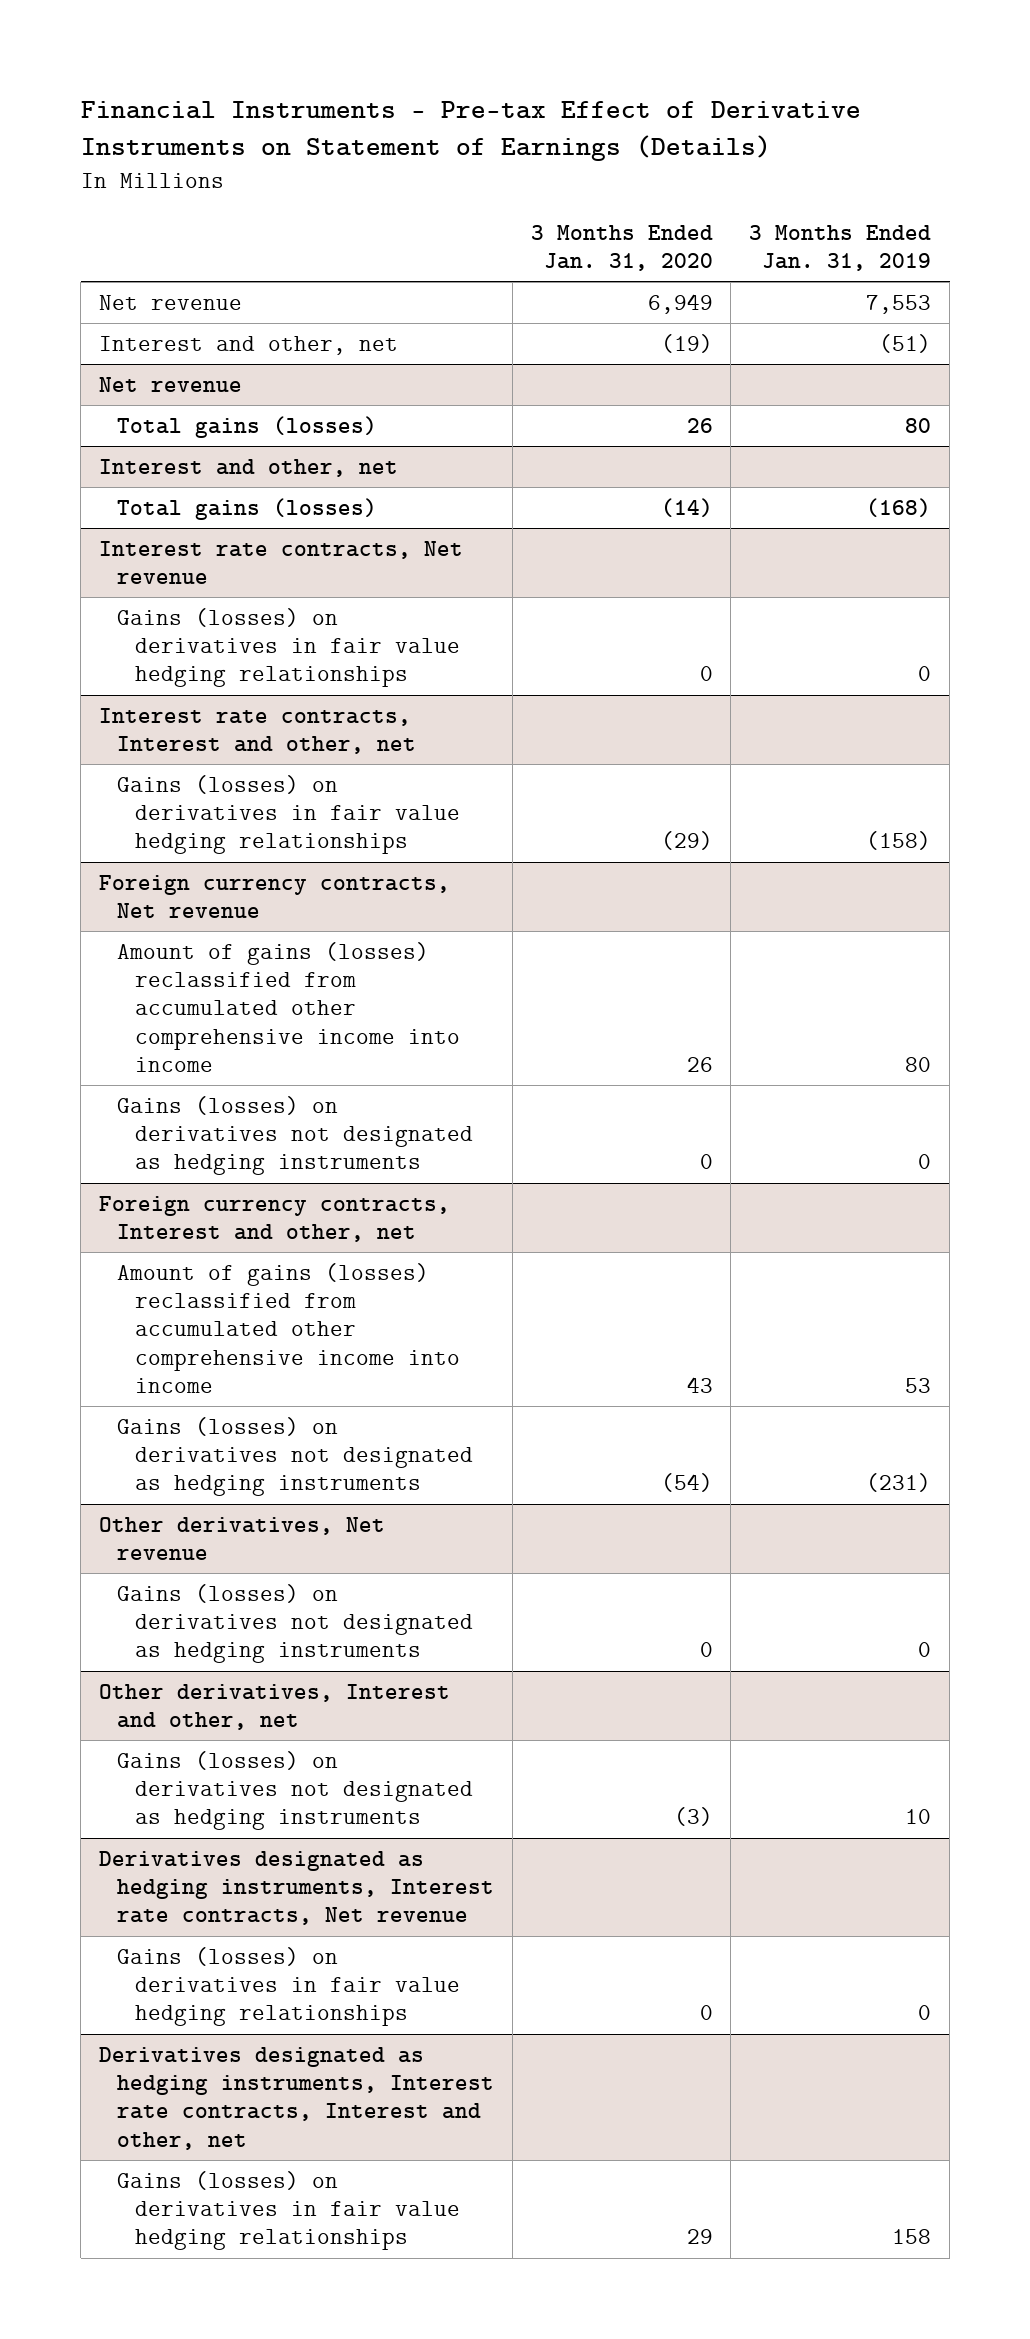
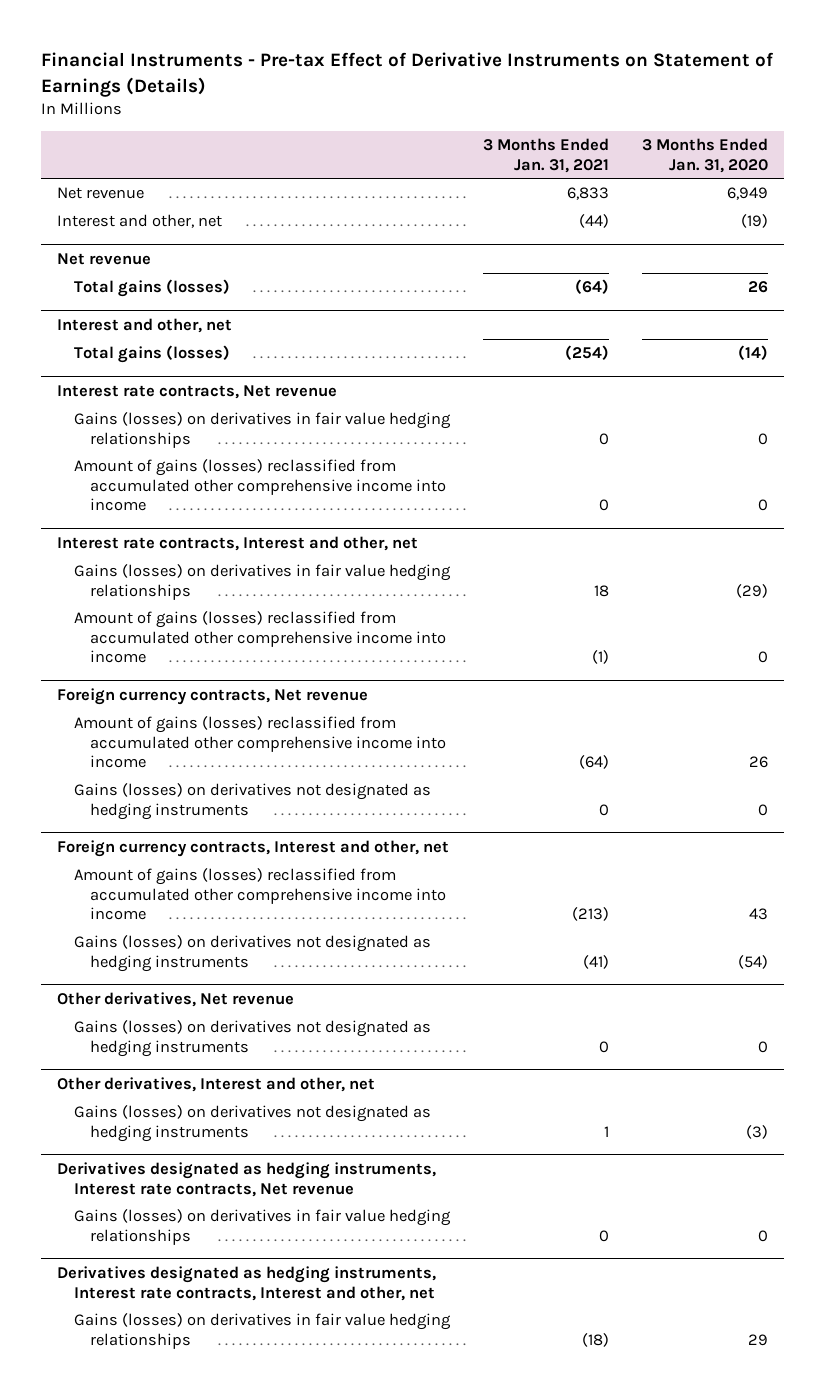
[749,224,932,271] 3 Months Ended Jan. 31, 2019 -> none
none -> [482,137,609,173] 3 Months Ended Jan. 31, 2021
none -> [73,459,447,512] Amount of gains (losses) reclassified from accumulated other comprehensive income into income
none -> [73,611,447,664] Amount of gains (losses) reclassified from accumulated other comprehensive income into income

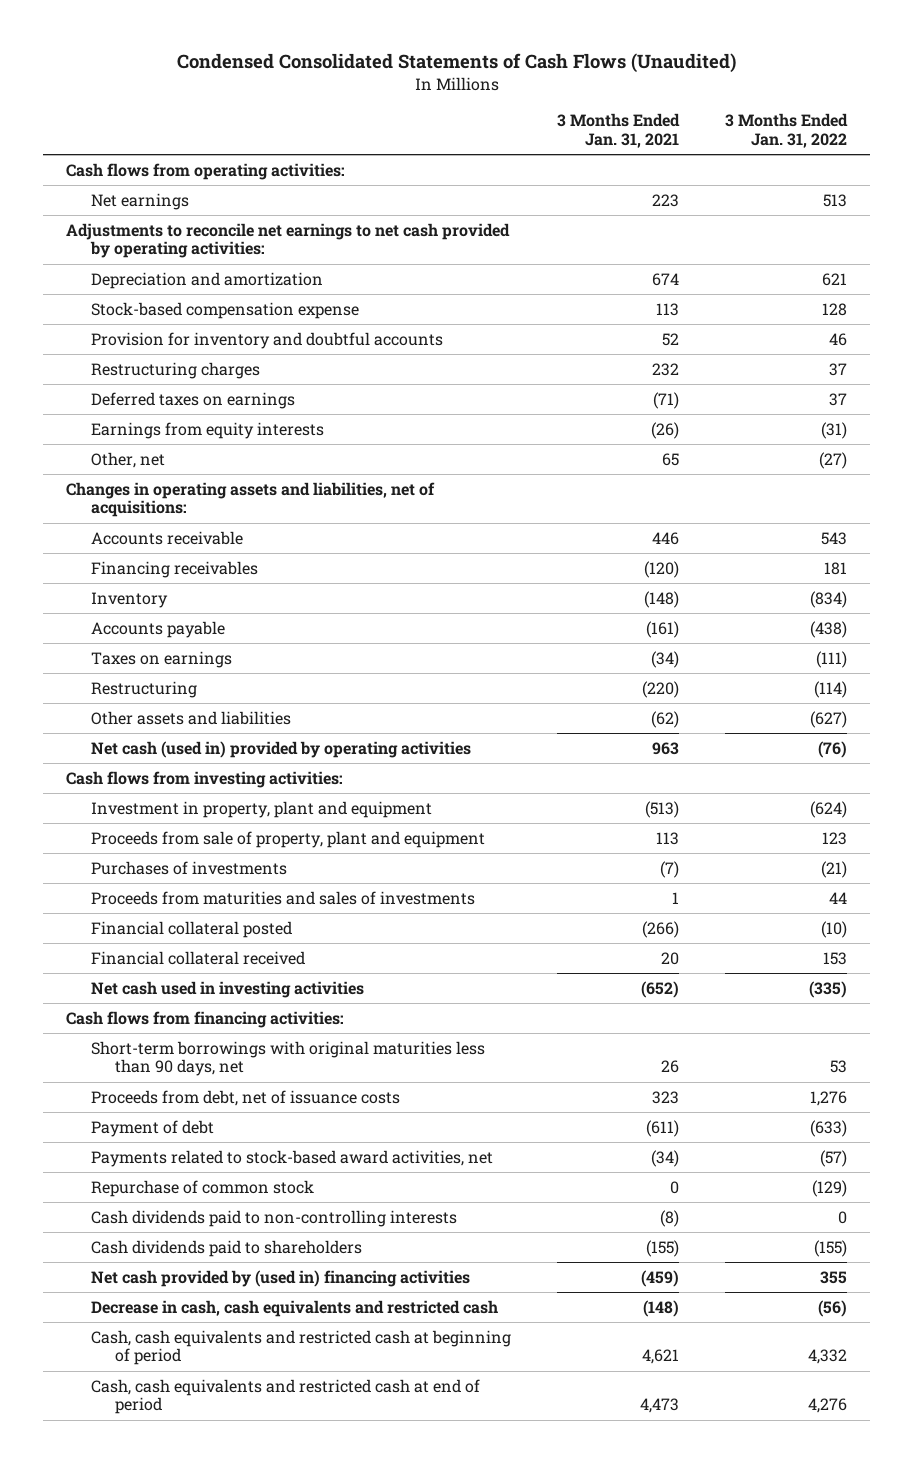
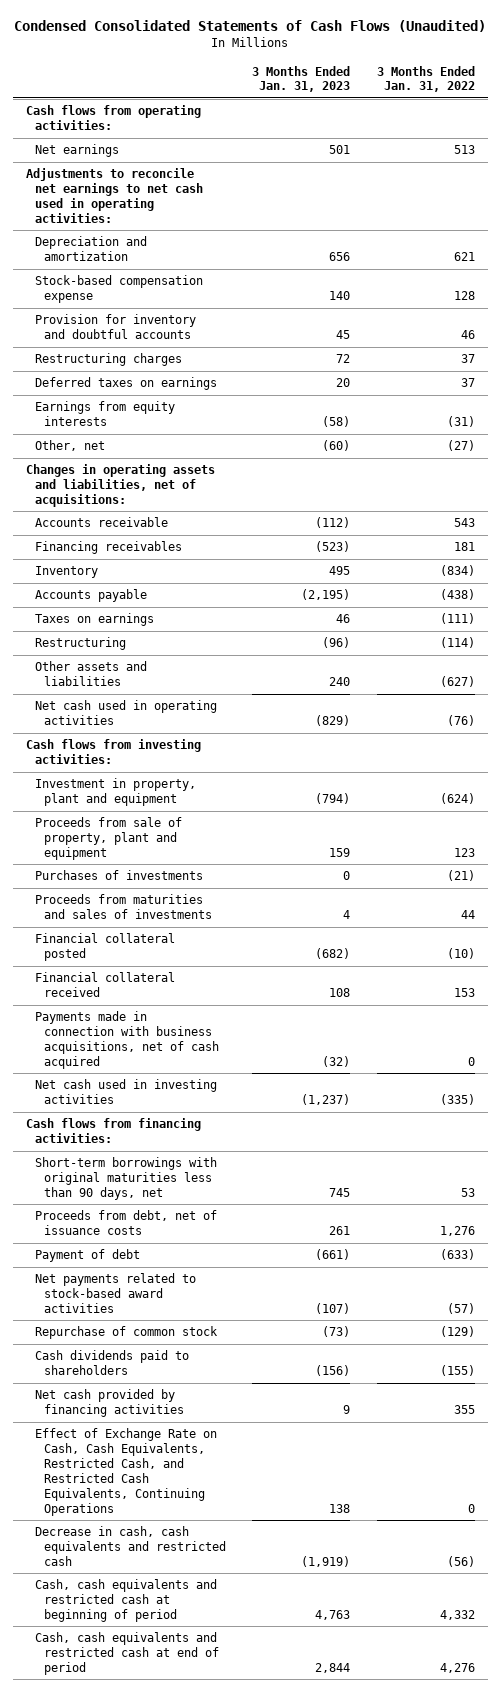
[557,113,681,149] 3 Months Ended Jan. 31, 2021 -> none
none -> [252,65,351,93] 3 Months Ended Jan. 31, 2023
[66,222,511,259] Adjustments to reconcile net earnings to net cash provided by operating activities: -> [25,168,204,223] Adjustments to reconcile net earnings to net cash used in operating activities:
[90,740,471,758] Net cash (used in) provided by operating activities -> [35,700,218,726] Net cash used in operating activities
none -> [35,1011,220,1069] Payments made in connection with business acquisitions, net of cash acquired
[90,1149,493,1167] Payments related to stock-based award activities, net -> [35,1273,197,1313] Net payments related to stock-based award activities
[90,1209,457,1227] Cash dividends paid to non-controlling interests -> none
[90,1269,470,1287] Net cash provided by (used in) financing activities -> [35,1389,185,1418] Net cash provided by financing activities
none -> [35,1428,218,1516] Effect of Exchange Rate on Cash, Cash Equivalents, Restricted Cash, and Restricted Cash Equivalents, Continuing Operations

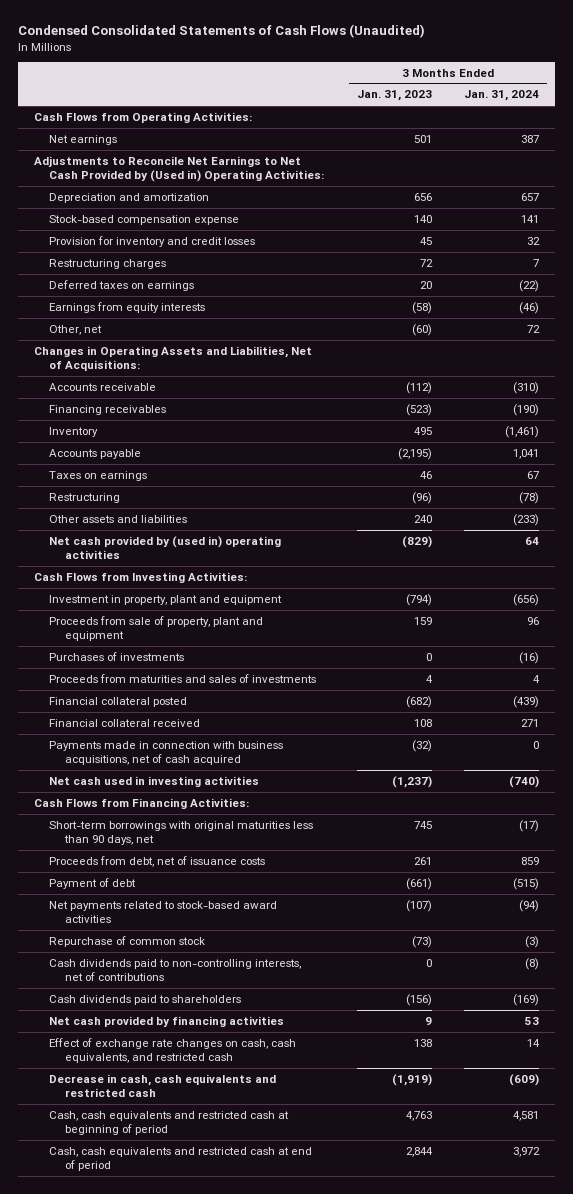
[376,65,475,93] 3 Months Ended Jan. 31, 2022 -> none
none -> [464,90,540,102] Jan. 31, 2024
[25,105,201,131] Cash flows from operating activities: -> [33,111,252,123] Cash Flows from Operating Activities:
[25,168,204,223] Adjustments to reconcile net earnings to net cash used in operating activities: -> [33,155,325,183] Adjustments to Reconcile Net Earnings to Net Cash Provided by (Used in) Operating Activities:
[35,314,197,340] Provision for inventory and doubtful accounts -> [49,235,256,247] Provision for inventory and credit losses
[25,464,215,507] Changes in operating assets and liabilities, net of acquisitions: -> [33,345,312,372] Changes in Operating Assets and Liabilities, Net of Acquisitions:
[35,700,218,726] Net cash used in operating activities -> [49,535,282,560] Net cash provided by (used in) operating activities
[25,739,201,765] Cash flows from investing activities: -> [33,571,247,583] Cash Flows from Investing Activities:
[25,1118,201,1144] Cash flows from financing activities: -> [33,797,249,809] Cash Flows from Financing Activities:
none -> [49,958,302,982] Cash dividends paid to non-controlling interests, net of contributions
[35,1428,218,1516] Effect of Exchange Rate on Cash, Cash Equivalents, Restricted Cash, and Restricted Cash Equivalents, Continuing Operations -> [49,1037,297,1064] Effect of exchange rate changes on cash, cash equivalents, and restricted cash

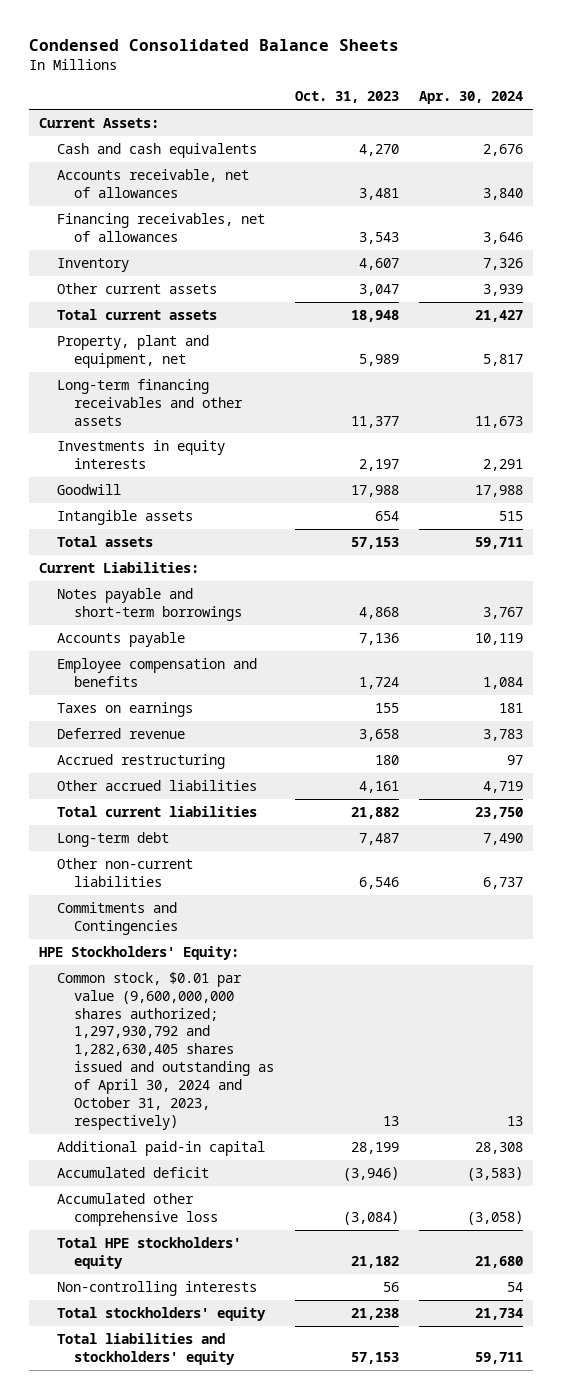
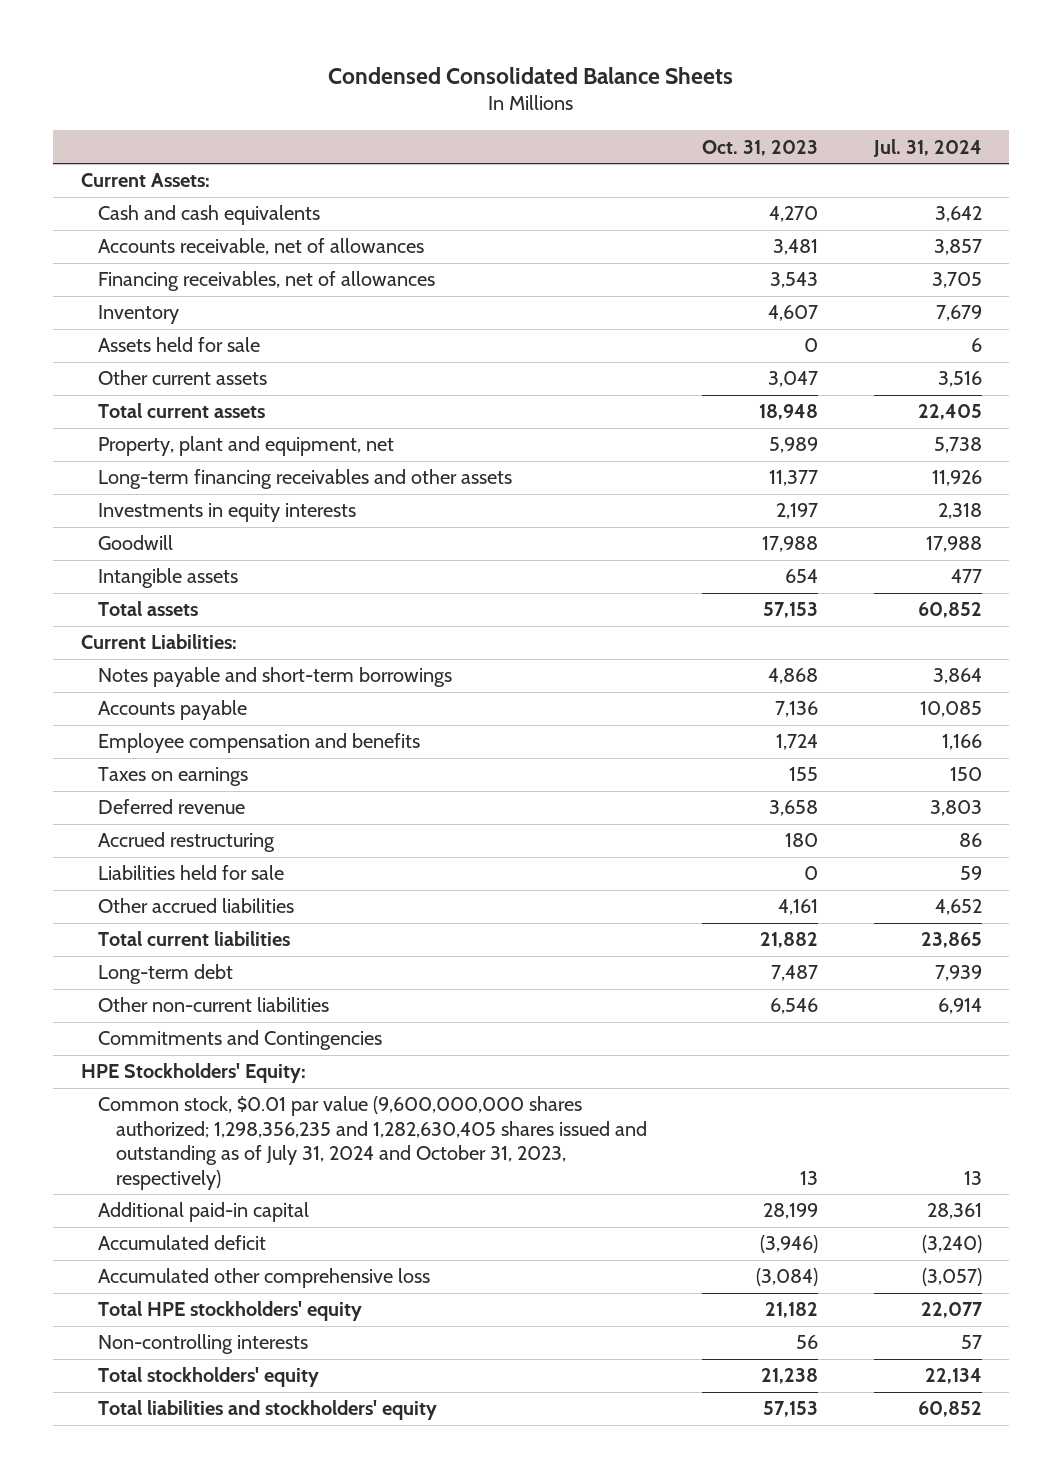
[419,91,524,105] Apr. 30, 2024 -> none
none -> [872,138,982,157] Jul. 31, 2024
none -> [98,337,261,353] Assets held for sale
none -> [98,865,285,881] Liabilities held for sale
[56,971,275,1130] Common stock, $0.01 par value (9,600,000,000 shares authorized; 1,297,930,792 and 1,282,630,405 shares issued and outstanding as of April 30, 2024 and October 31, 2023, respectively) -> [98,1096,648,1190] Common stock, $0.01 par value (9,600,000,000 shares authorized; 1,298,356,235 and 1,282,630,405 shares issued and outstanding as of July 31, 2024 and October 31, 2023, respectively)

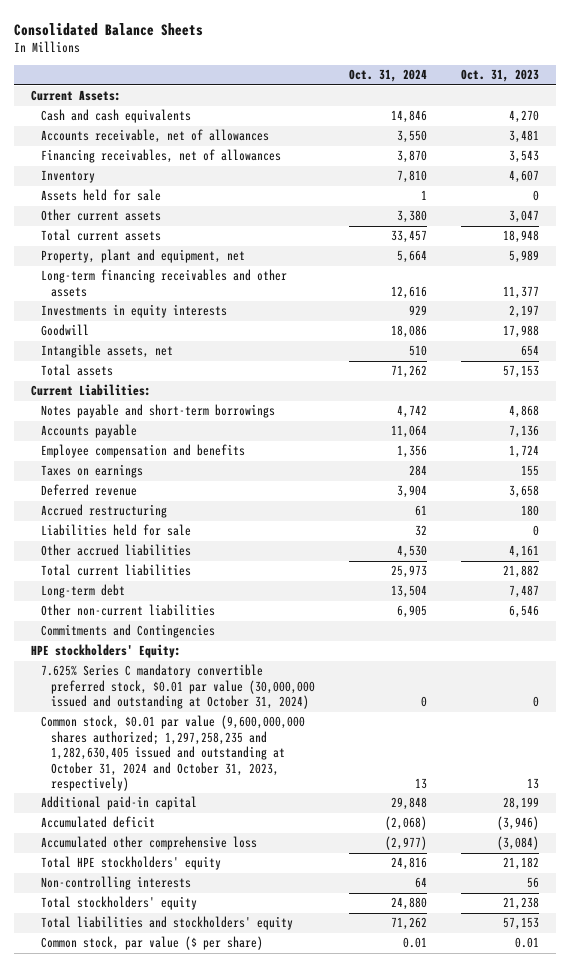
[328,66,734,84] Condensed Consolidated Balance Sheets -> [14,22,204,36] Consolidated Balance Sheets
[872,138,982,157] Jul. 31, 2024 -> none
none -> [348,69,427,83] Oct. 31, 2024
[98,568,239,589] Intangible assets -> [41,344,174,359] Intangible assets, net
[80,1063,306,1084] HPE Stockholders' Equity: -> [31,644,182,659] HPE stockholders' Equity:
none -> [41,664,315,710] 7.625% Series C mandatory convertible preferred stock, $0.01 par value (30,000,000 issued and outstanding at October 31, 2024)
[98,1096,648,1190] Common stock, $0.01 par value (9,600,000,000 shares authorized; 1,298,356,235 and 1,282,630,405 shares issued and outstanding as of July 31, 2024 and October 31, 2023, respectively) -> [41,715,306,791] Common stock, $0.01 par value (9,600,000,000 shares authorized; 1,297,258,235 and 1,282,630,405 issued and outstanding at October 31, 2024 and October 31, 2023, respectively)
none -> [41,936,264,951] Common stock, par value ($ per share)

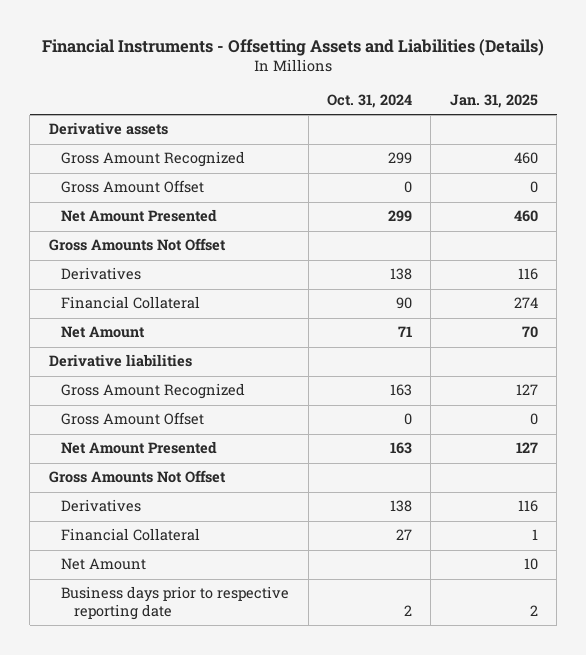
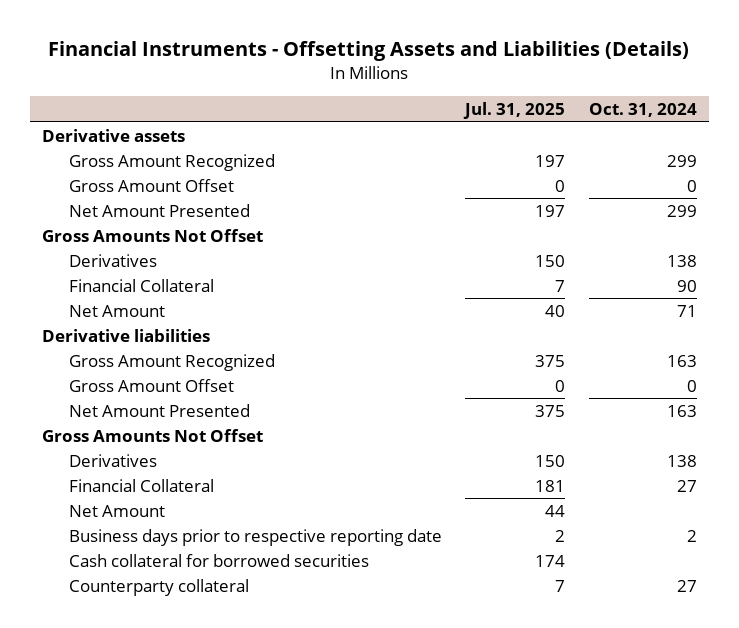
[449,93,538,108] Jan. 31, 2025 -> none
none -> [463,102,566,120] Jul. 31, 2025
none -> [68,553,369,567] Cash collateral for borrowed securities
none -> [68,578,249,596] Counterparty collateral

